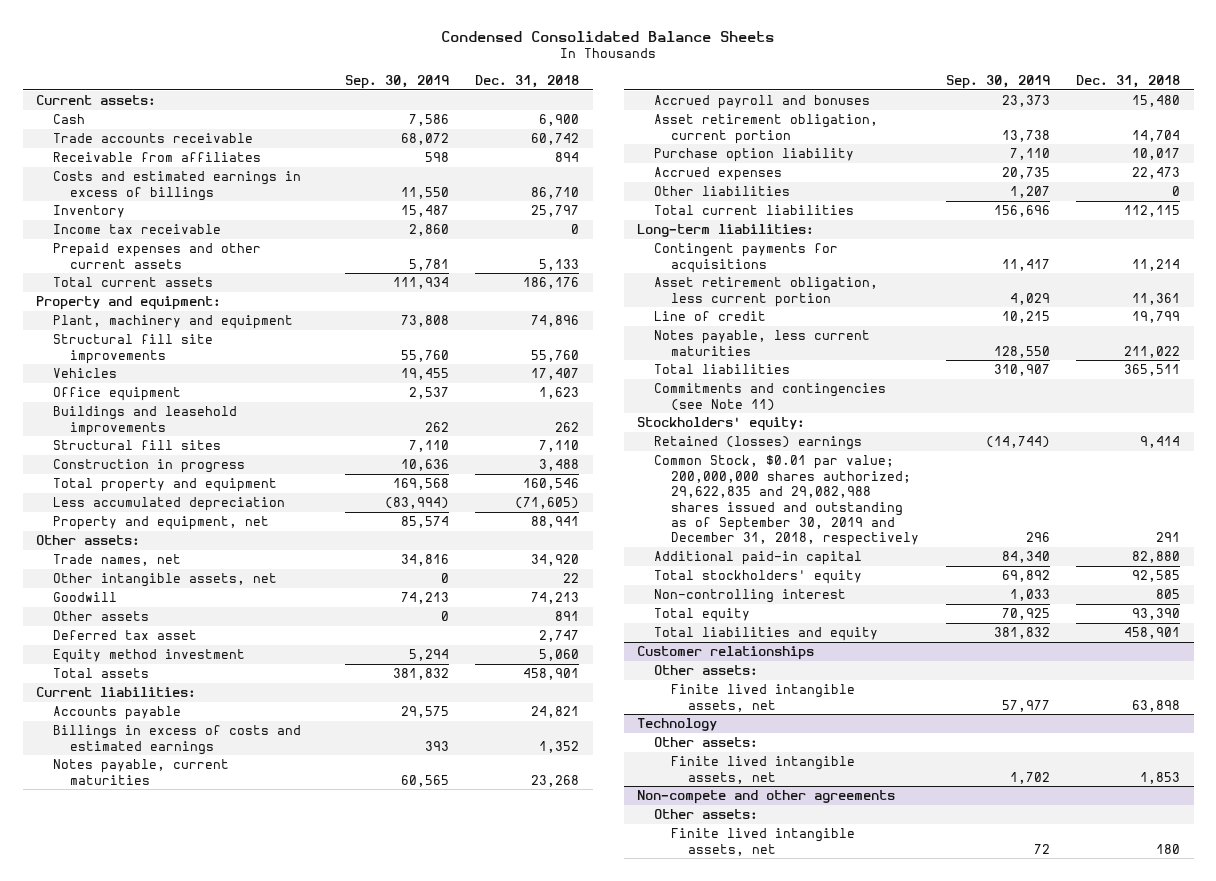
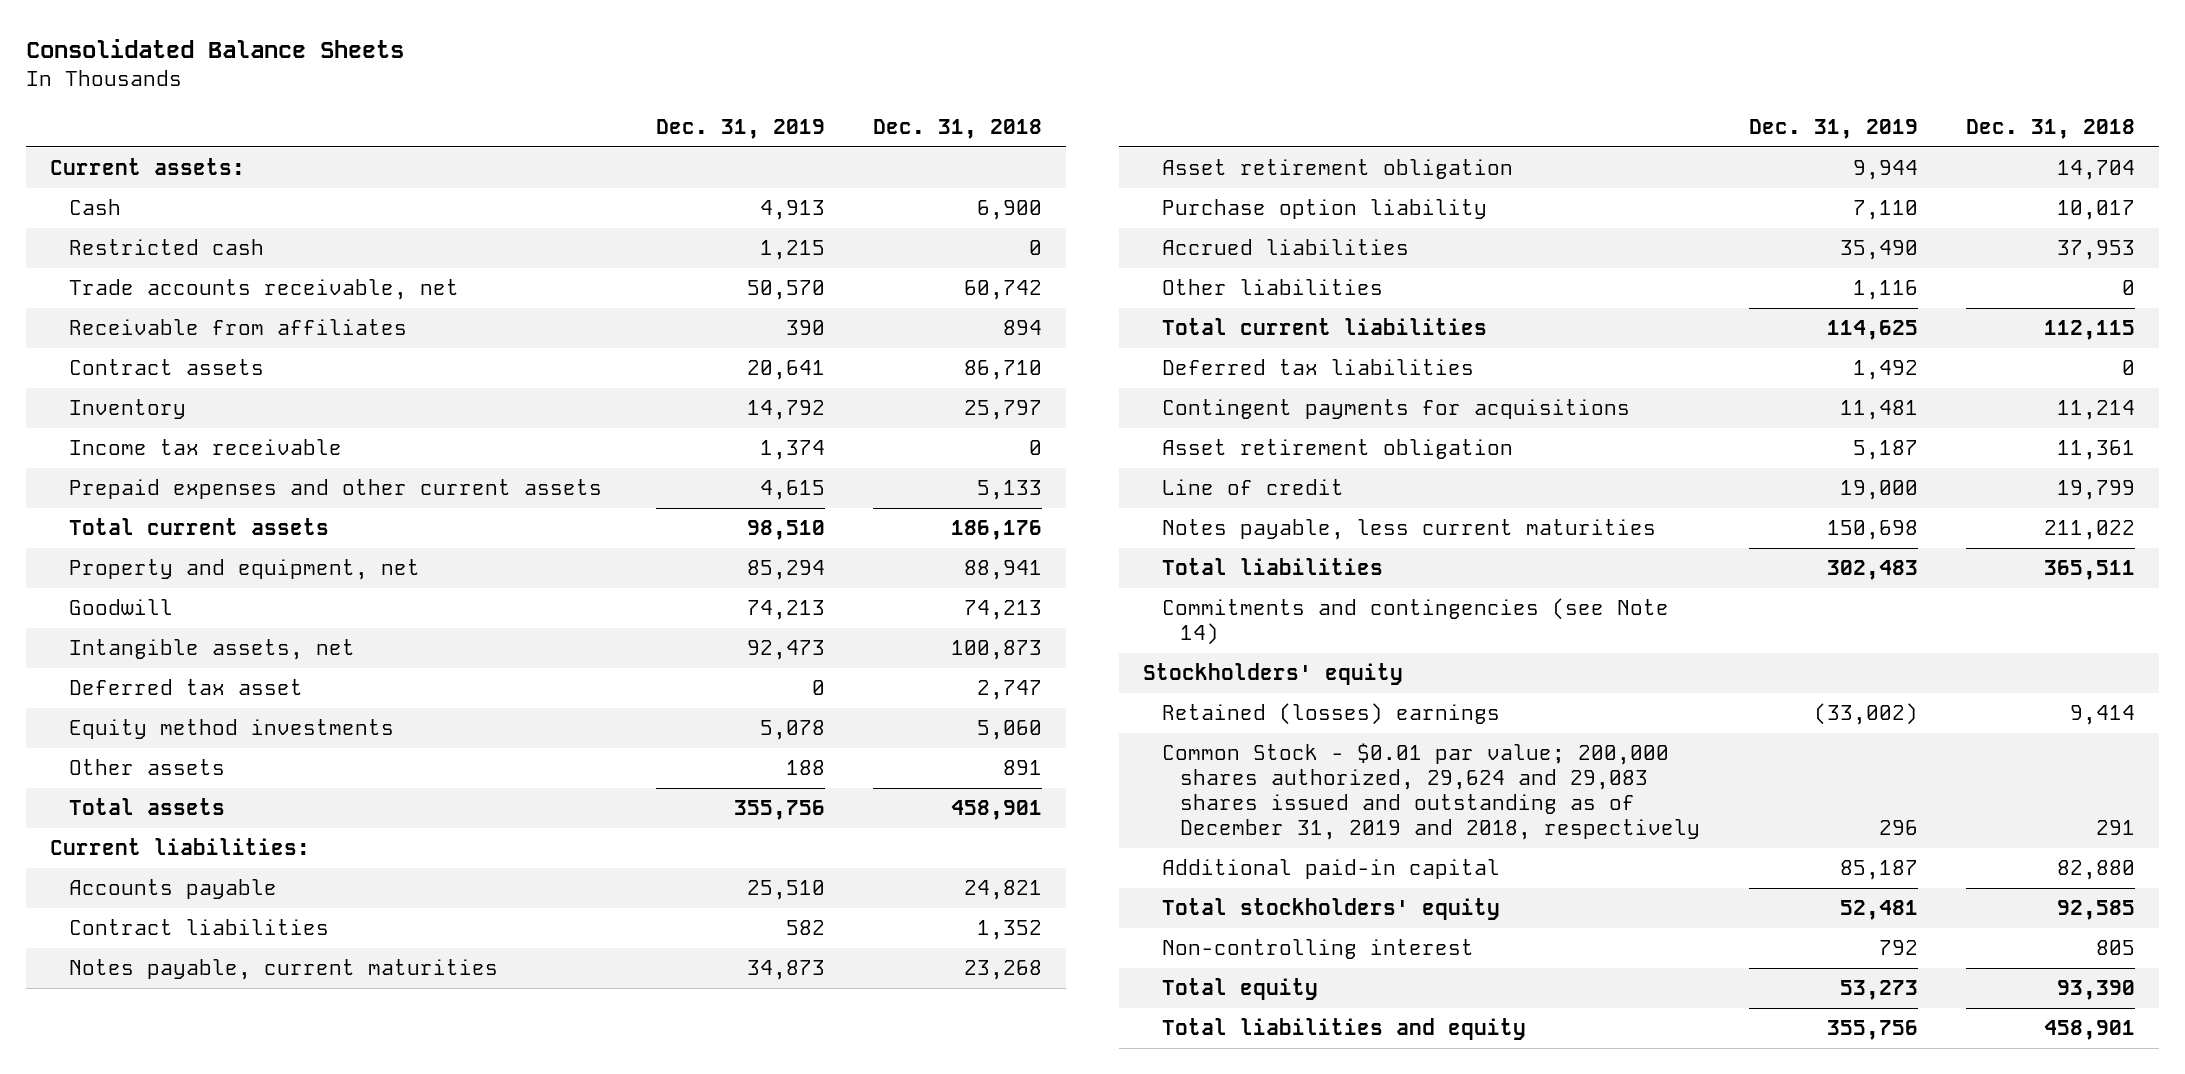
[441,30,775,42] Condensed Consolidated Balance Sheets -> [25,39,404,59] Consolidated Balance Sheets
[344,74,449,89] Sep. 30, 2019 -> none
none -> [655,119,825,140] Dec. 31, 2019
none -> [68,239,264,256] Restricted cash
[52,133,253,144] Trade accounts receivable -> [68,279,459,301] Trade accounts receivable, net
[52,171,301,201] Costs and estimated earnings in excess of billings -> [68,359,264,376] Contract assets
[35,296,221,311] Property and equipment: -> none
[52,315,293,330] Plant, machinery and equipment -> none
[52,334,213,364] Structural fill site improvements -> none
[52,368,117,379] Vehicles -> none
[52,387,181,402] Office equipment -> none
[52,406,237,436] Buildings and leasehold improvements -> none
[52,440,221,451] Structural fill sites -> none
[52,459,245,474] Construction in progress -> none
[52,478,277,493] Total property and equipment -> none
[52,497,285,512] Less accumulated depreciation -> none
[35,535,140,546] Other assets: -> none
[52,554,181,567] Trade names, net -> none
[52,573,277,588] Other intangible assets, net -> none
none -> [68,639,355,661] Intangible assets, net
[52,649,245,664] Equity method investment -> [68,719,394,740] Equity method investments
[52,611,149,622] Other assets -> [68,759,225,776] Other assets
[52,725,301,755] Billings in excess of costs and estimated earnings -> [68,919,329,936] Contract liabilities
[653,95,870,110] Accrued payroll and bonuses -> none
[653,114,878,144] Asset retirement obligation, current portion -> [1161,159,1513,180] Asset retirement obligation
[653,167,782,182] Accrued expenses -> [1161,239,1409,256] Accrued liabilities
[1132,167,1181,180] 22,473 -> [2057,240,2136,261] 37,953
[636,224,814,238] Long-term liabilities: -> none
none -> [1161,359,1474,376] Deferred tax liabilities
[653,277,878,307] Asset retirement obligation, less current portion -> [1161,439,1513,460] Asset retirement obligation
[653,383,886,411] Commitments and contingencies (see Note 11) -> [1161,598,1669,646] Commitments and contingencies (see Note 14)
[636,417,805,432] Stockholders' equity: -> [1142,663,1403,686] Stockholders' equity
[653,455,919,547] Common Stock, $0.01 par value; 200,000,000 shares authorized; 29,622,835 and 29,082,988 shares issued and outstanding as of September 30, 2019 and December 31, 2018, respectively -> [1161,743,1701,841] Common Stock - $0.01 par value; 200,000 shares authorized, 29,624 and 29,083 shares issued and outstanding as of December 31, 2019 and 2018, respectively
[636,646,814,661] Customer relationships -> none
[653,665,758,676] Other assets: -> none
[670,684,855,712] Finite lived intangible assets, net -> none
[636,718,717,732] Technology -> none
[653,737,758,748] Other assets: -> none
[670,756,855,784] Finite lived intangible assets, net -> none
[636,790,895,805] Non-compete and other agreements -> none
[653,809,758,820] Other assets: -> none
[670,828,855,856] Finite lived intangible assets, net -> none

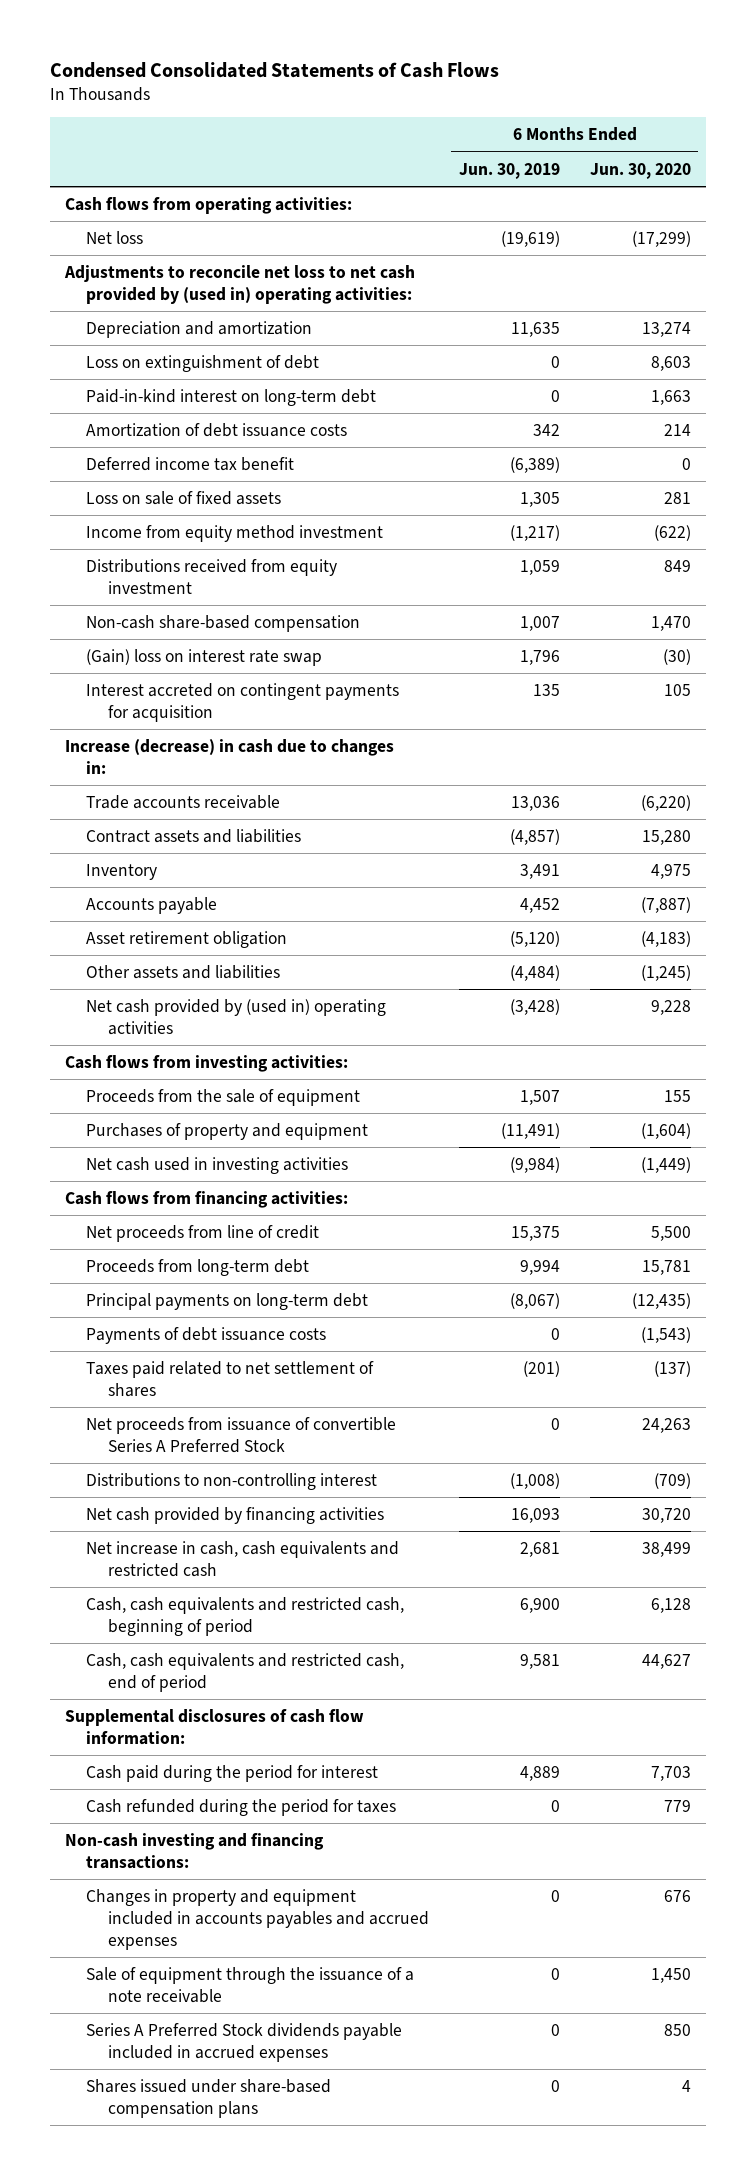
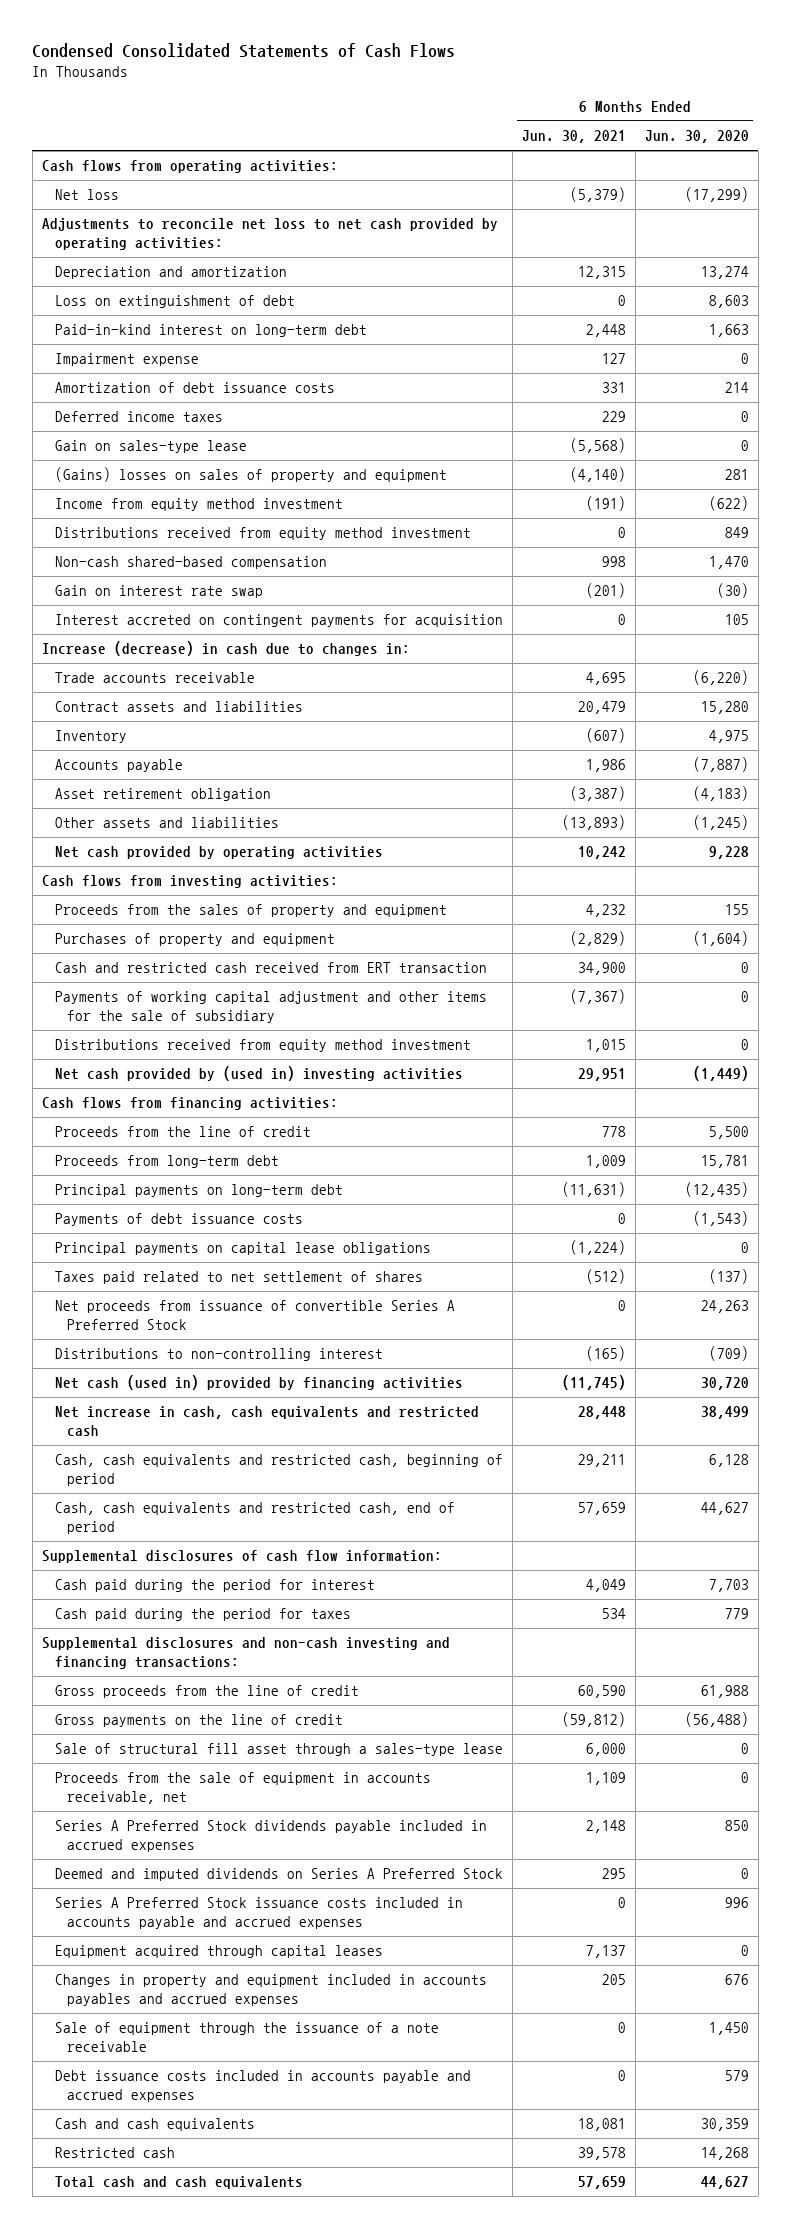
[458,162,560,179] Jun. 30, 2019 -> none
none -> [521,130,626,144] Jun. 30, 2021
[63,264,415,304] Adjustments to reconcile net loss to net cash provided by (used in) operating activities: -> [41,218,498,251] Adjustments to reconcile net loss to net cash provided by operating activities:
none -> [54,353,199,367] Impairment expense
[86,456,295,471] Deferred income tax benefit -> [54,411,223,423] Deferred income taxes
none -> [54,440,247,454] Gain on sales-type lease
[86,490,282,505] Loss on sale of fixed assets -> [54,467,447,483] (Gains) losses on sales of property and equipment
[86,558,338,594] Distributions received from equity investment -> [54,527,471,541] Distributions received from equity method investment
[86,614,361,632] Non-cash share-based compensation -> [54,556,327,570] Non-cash shared-based compensation
[86,648,323,666] (Gain) loss on interest rate swap -> [54,585,263,599] Gain on interest rate swap
[86,998,387,1035] Net cash provided by (used in) operating activities -> [54,846,383,860] Net cash provided by operating activities
[86,1088,361,1106] Proceeds from the sale of equipment -> [54,904,447,918] Proceeds from the sales of property and equipment
none -> [54,962,487,974] Cash and restricted cash received from ERT transaction
none -> [54,991,487,1024] Payments of working capital adjustment and other items for the sale of subsidiary
none -> [54,1039,471,1053] Distributions received from equity method investment
[86,1156,349,1174] Net cash used in investing activities -> [54,1066,463,1082] Net cash provided by (used in) investing activities
[86,1224,320,1242] Net proceeds from line of credit -> [54,1126,311,1138] Proceeds from the line of credit
none -> [54,1242,431,1256] Principal payments on capital lease obligations
[86,1506,385,1524] Net cash provided by financing activities -> [54,1375,463,1391] Net cash (used in) provided by financing activities
[86,1798,397,1816] Cash refunded during the period for taxes -> [54,1608,351,1622] Cash paid during the period for taxes
[64,1832,324,1869] Non-cash investing and financing transactions: -> [41,1637,450,1670] Supplemental disclosures and non-cash investing and financing transactions:
none -> [54,1685,359,1699] Gross proceeds from the line of credit
none -> [54,1714,343,1728] Gross payments on the line of credit
none -> [54,1743,503,1757] Sale of structural fill asset through a sales-type lease
none -> [54,1772,431,1805] Proceeds from the sale of equipment in accounts receivable, net
[86,2022,403,2062] Series A Preferred Stock dividends payable included in accrued expenses -> [54,1820,487,1853] Series A Preferred Stock dividends payable included in accrued expenses
none -> [54,1868,503,1882] Deemed and imputed dividends on Series A Preferred Stock
none -> [54,1897,463,1930] Series A Preferred Stock issuance costs included in accounts payable and accrued expenses
none -> [54,1945,383,1959] Equipment acquired through capital leases
[86,2078,332,2118] Shares issued under share-based compensation plans -> none
none -> [54,2070,471,2103] Debt issuance costs included in accounts payable and accrued expenses
none -> [54,2118,255,2132] Cash and cash equivalents
none -> [54,2147,175,2159] Restricted cash
none -> [54,2176,303,2190] Total cash and cash equivalents

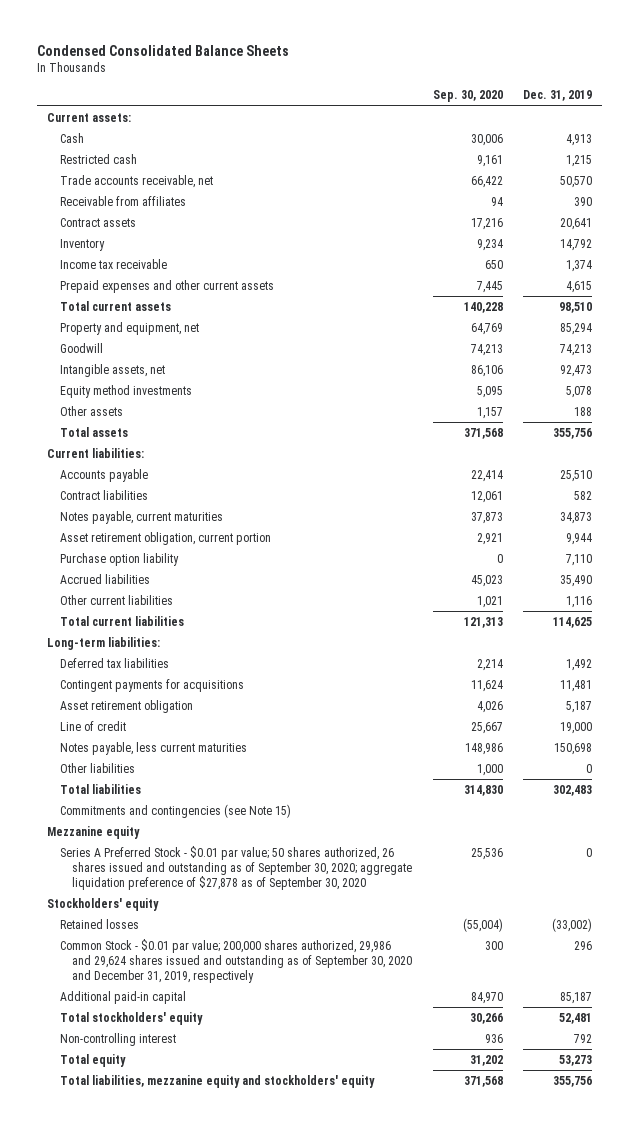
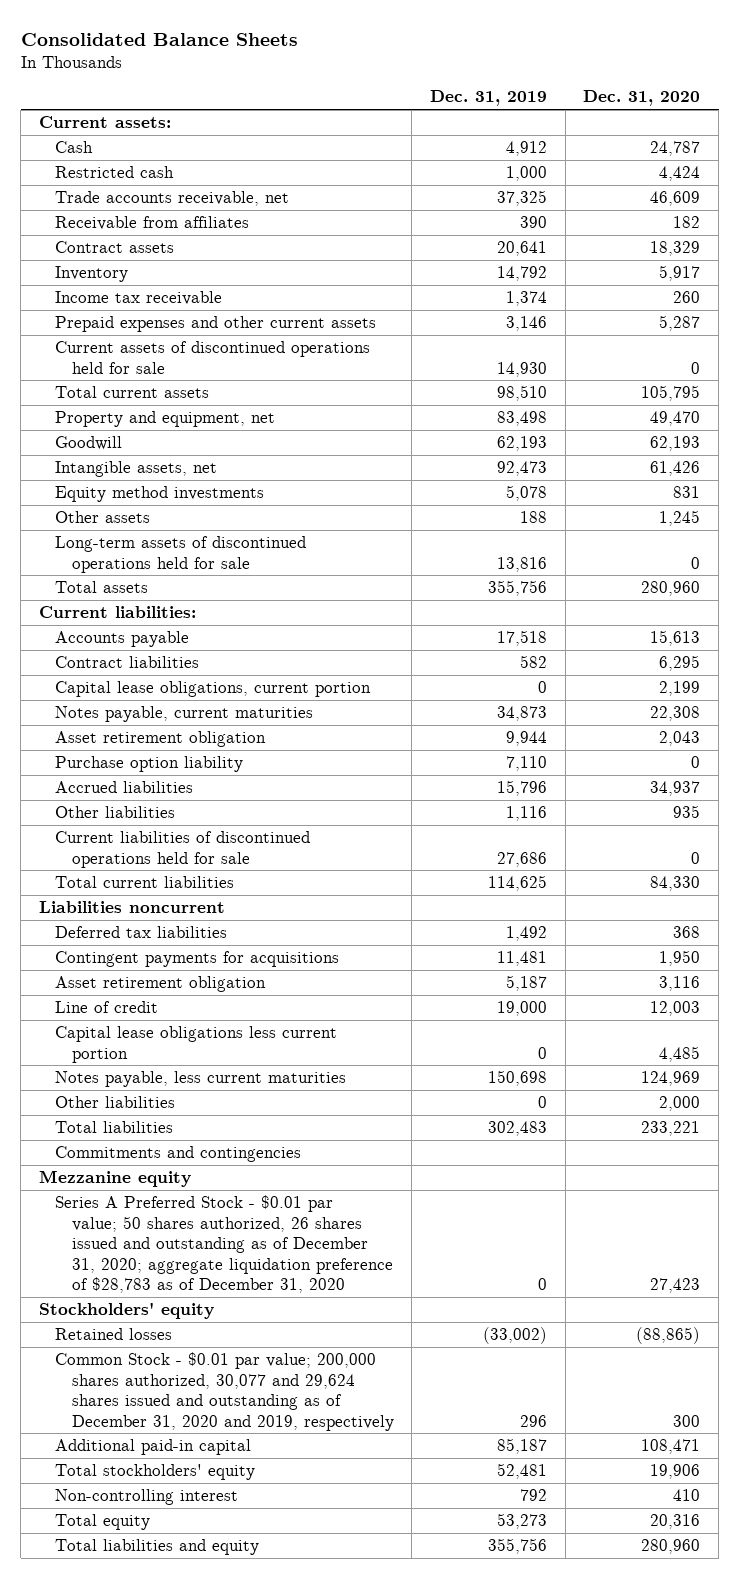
[36,44,289,56] Condensed Consolidated Balance Sheets -> [20,33,298,47] Consolidated Balance Sheets
[432,90,503,103] Sep. 30, 2020 -> none
none -> [583,90,701,107] Dec. 31, 2020
[565,133,592,146] 4,913 -> [506,140,548,156] 4,912
[565,154,592,167] 1,215 -> [506,165,548,181] 1,000
[559,175,592,188] 50,570 -> [497,189,548,206] 37,325
[565,280,592,293] 4,615 -> [506,315,548,331] 3,146
none -> [55,340,371,374] Current assets of discontinued operations held for sale
[559,322,592,335] 85,294 -> [497,410,548,426] 83,498
[559,343,592,356] 74,213 -> [497,435,548,451] 62,193
none -> [55,535,307,573] Long-term assets of discontinued operations held for sale
[559,469,592,482] 25,510 -> [497,629,548,646] 17,518
none -> [55,680,372,697] Capital lease obligations, current portion
[59,531,271,545] Asset retirement obligation, current portion -> [55,730,267,747] Asset retirement obligation
[559,574,592,587] 35,490 -> [497,779,548,796] 15,796
[59,594,173,605] Other current liabilities -> [55,805,176,818] Other liabilities
none -> [55,830,311,868] Current liabilities of discontinued operations held for sale
[46,636,160,650] Long-term liabilities: -> [38,900,225,913] Liabilities noncurrent
none -> [55,1025,338,1063] Capital lease obligations less current portion
[59,803,291,818] Commitments and contingencies (see Note 15) -> [55,1145,302,1162] Commitments and contingencies
[59,845,413,891] Series A Preferred Stock - $0.01 par value; 50 shares authorized, 26 shares issued and outstanding as of September 30, 2020; aggregate liquidation preference of $27,878 as of September 30, 2020 -> [55,1194,393,1294] Series A Preferred Stock - $0.01 par value; 50 shares authorized, 26 shares issued and outstanding as of December 31, 2020; aggregate liquidation preference of $28,783 as of December 31, 2020
[59,938,413,984] Common Stock - $0.01 par value; 200,000 shares authorized, 29,986 and 29,624 shares issued and outstanding as of September 30, 2020 and December 31, 2019, respectively -> [55,1351,394,1431] Common Stock - $0.01 par value; 200,000 shares authorized, 30,077 and 29,624 shares issued and outstanding as of December 31, 2020 and 2019, respectively
[59,1074,375,1088] Total liabilities, mezzanine equity and stockholders' equity -> [55,1538,260,1555] Total liabilities and equity

